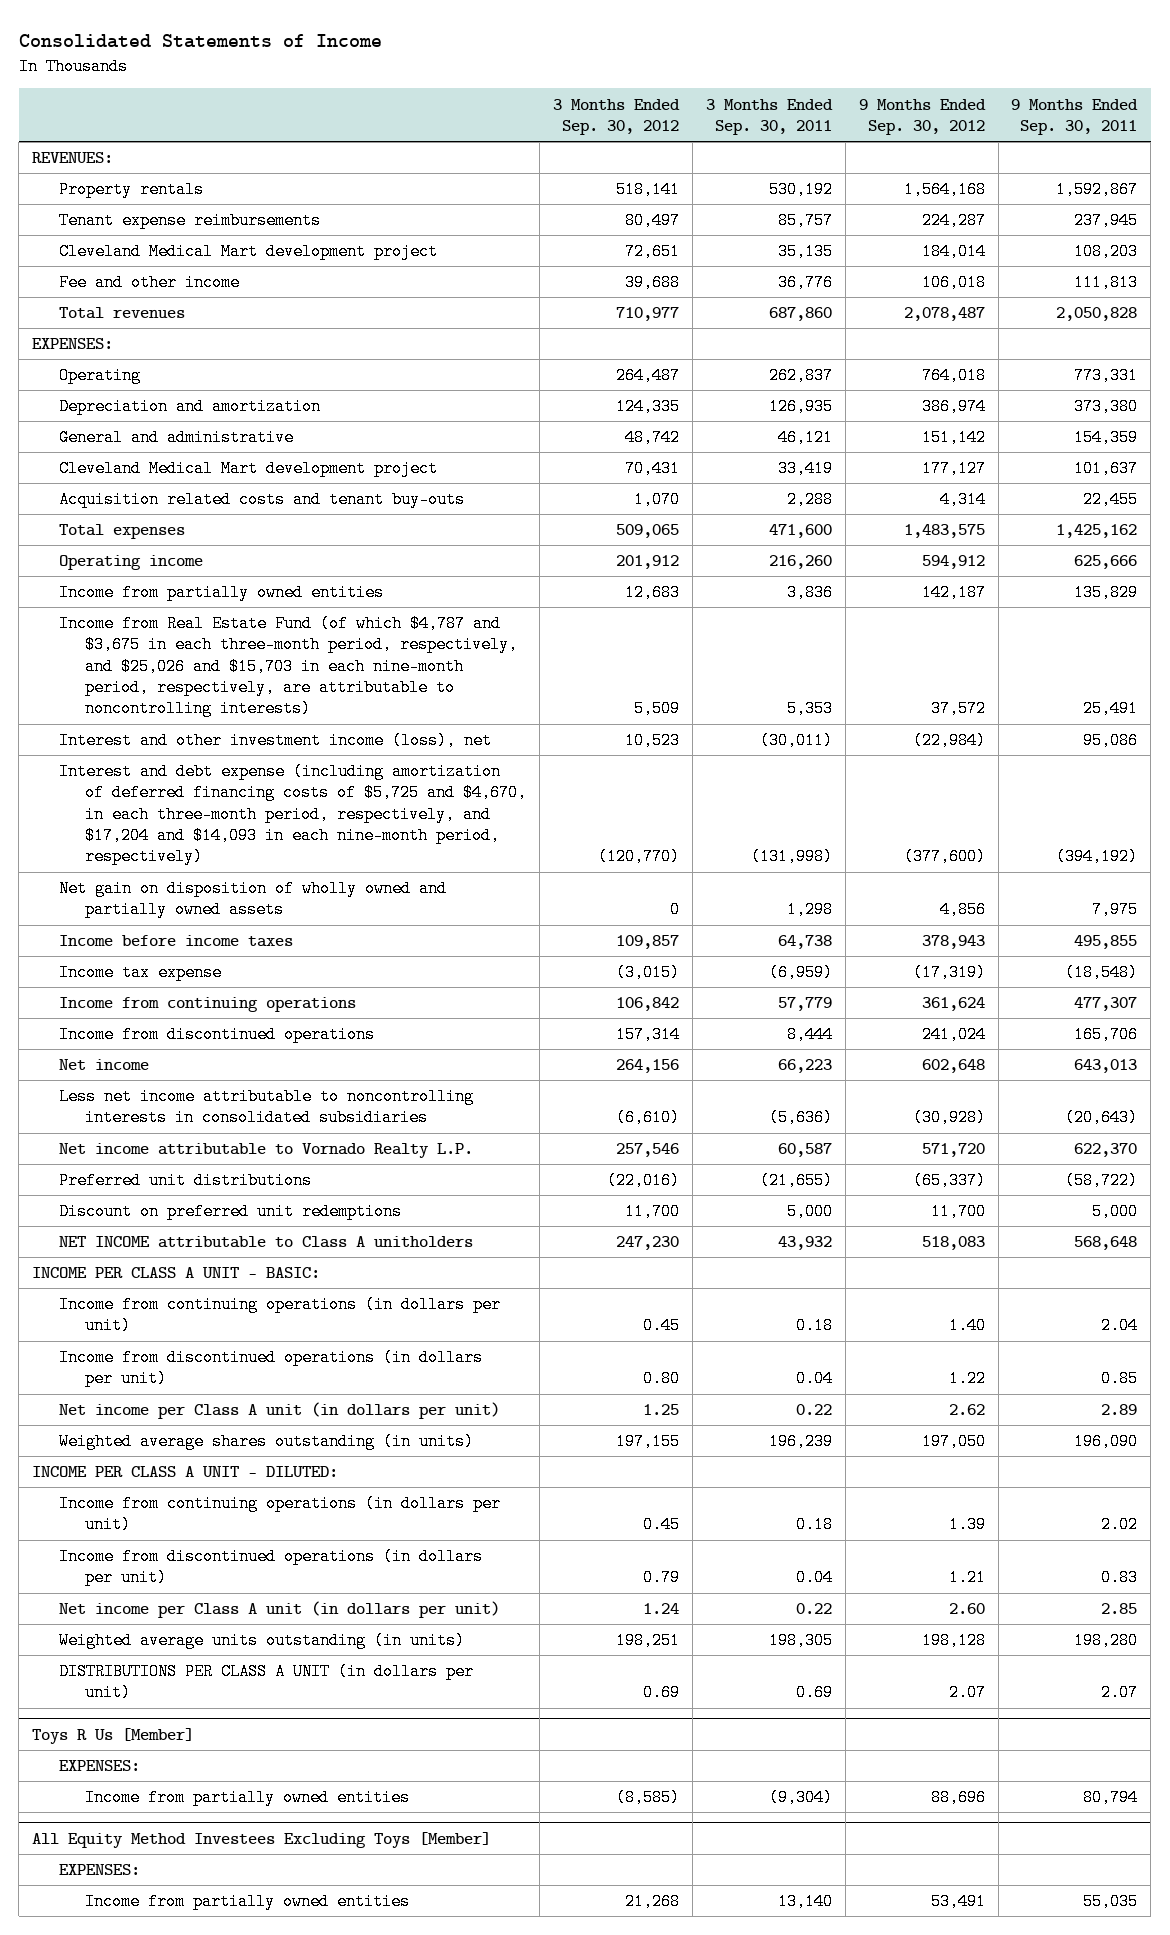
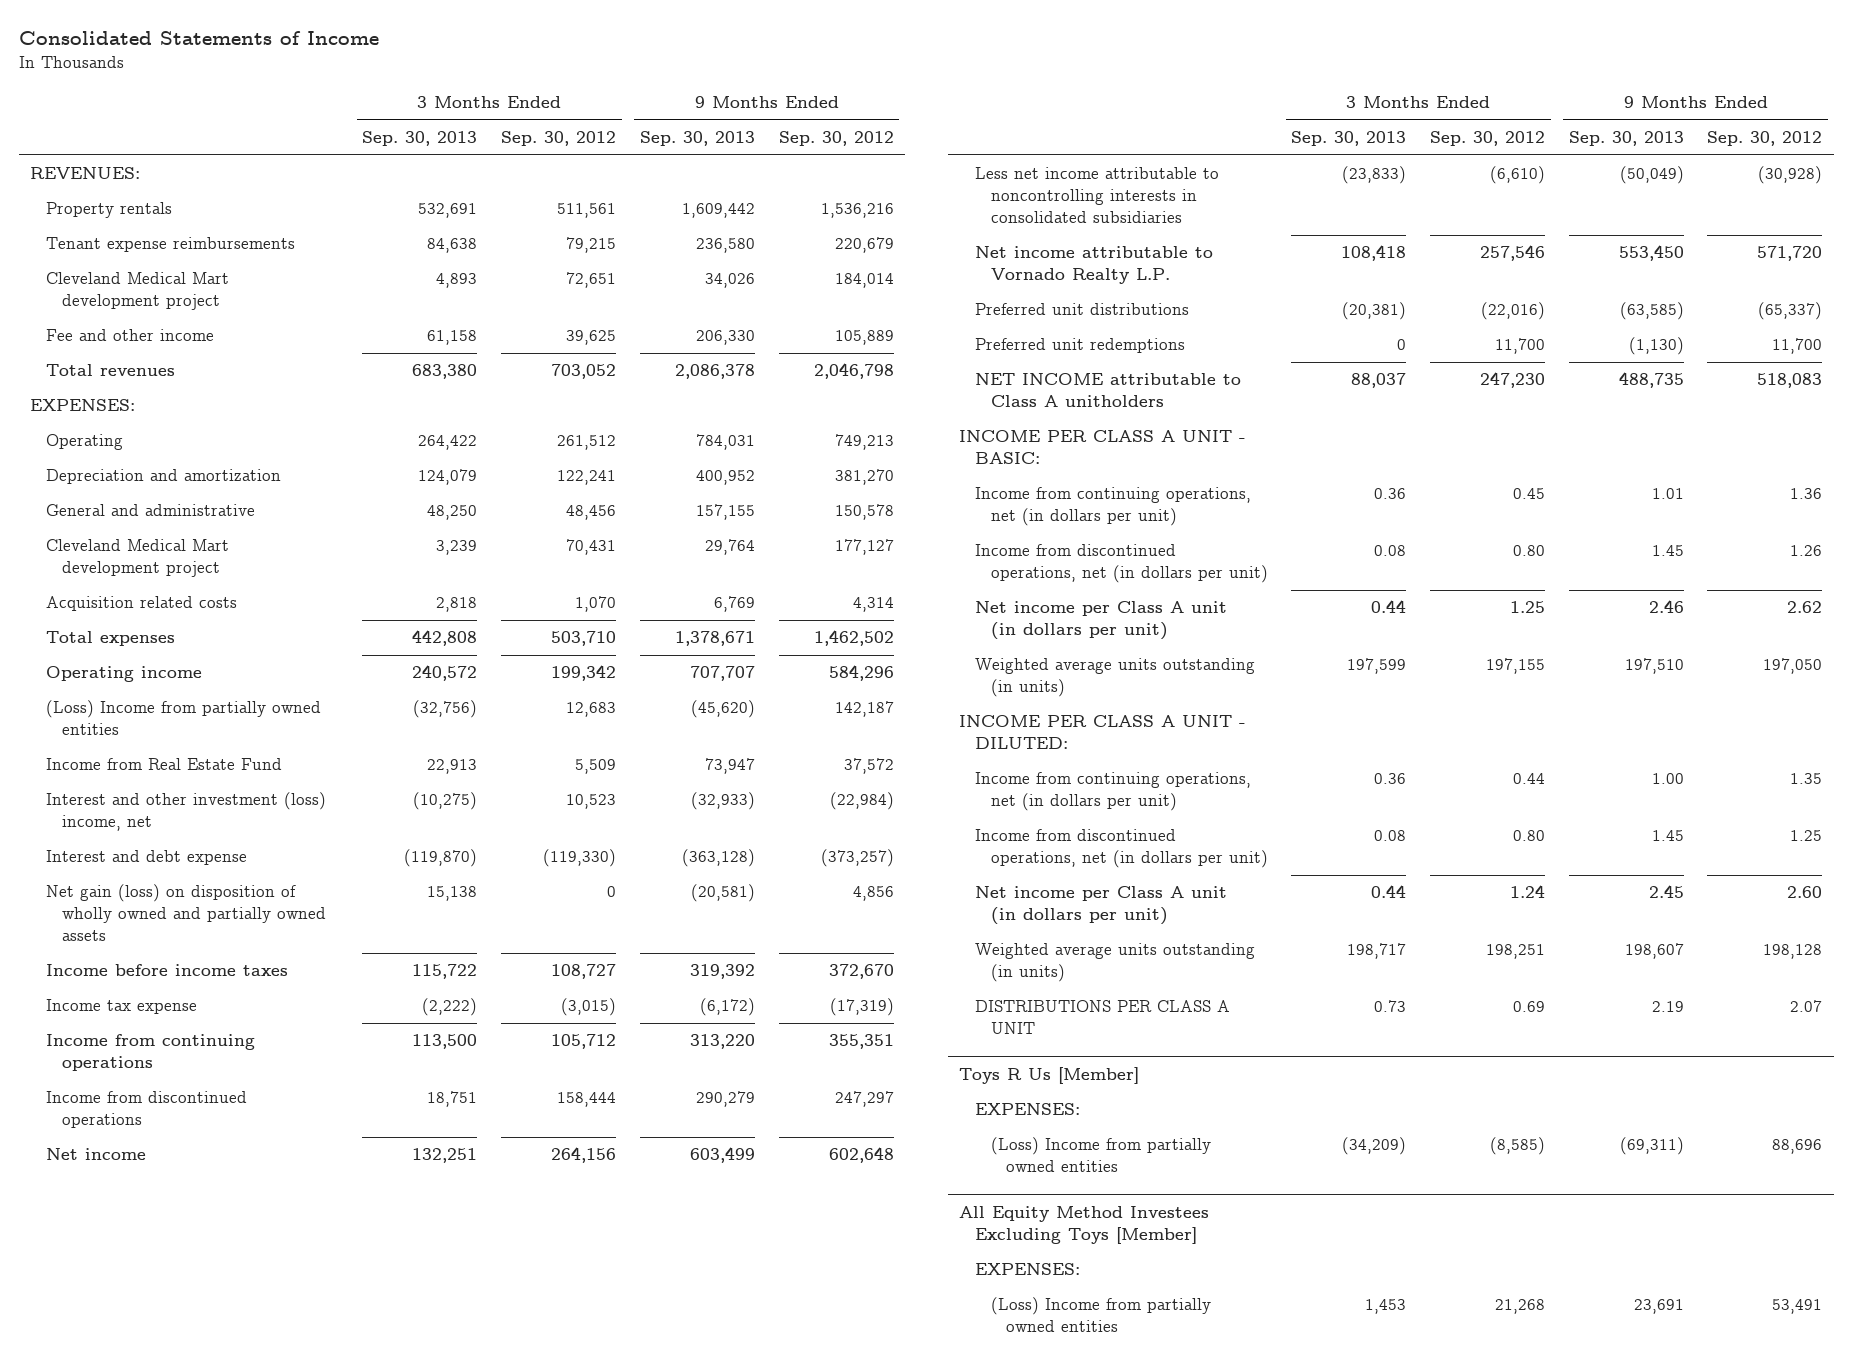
[705,98,833,135] 3 Months Ended Sep. 30, 2011 -> none
[1011,98,1139,135] 9 Months Ended Sep. 30, 2011 -> none
none -> [362,130,478,146] Sep. 30, 2013
none -> [639,130,755,146] Sep. 30, 2013
[615,181,680,199] 518,141 -> [557,203,617,219] 511,561
[903,181,986,199] 1,564,168 -> [820,203,894,219] 1,536,216
[624,212,680,230] 80,497 -> [566,237,617,254] 79,215
[921,212,986,230] 224,287 -> [834,237,894,254] 220,679
[624,274,680,292] 39,688 -> [566,330,617,346] 39,625
[921,274,986,292] 106,018 -> [834,330,894,346] 105,889
[615,307,679,322] 710,977 -> [551,364,617,380] 703,052
[903,307,985,322] 2,078,487 -> [813,363,894,380] 2,046,798
[615,367,680,385] 264,487 -> [557,435,617,451] 261,512
[921,367,986,385] 764,018 -> [834,434,894,451] 749,213
[615,398,680,416] 124,335 -> [557,470,617,486] 122,241
[921,398,986,416] 386,974 -> [834,469,894,486] 381,270
[624,429,680,447] 48,742 -> [566,505,617,521] 48,456
[921,429,986,447] 151,142 -> [834,504,894,521] 150,578
[58,763,528,866] Interest and debt expense (including amortization of deferred financing costs of $5,725 and $4,670, in each three-month period, respectively, and $17,204 and $14,093 in each nine-month period, respectively) -> none
[58,491,465,509] Acquisition related costs and tenant buy-outs -> [46,596,238,612] Acquisition related costs
[615,524,679,539] 509,065 -> [551,631,617,647] 503,710
[903,524,985,539] 1,483,575 -> [813,630,894,647] 1,462,502
[615,555,679,570] 201,912 -> [551,665,617,682] 199,342
[921,555,985,570] 594,912 -> [828,665,894,682] 584,296
[58,584,384,602] Income from partially owned entities -> [46,700,322,736] (Loss) Income from partially owned entities
[58,615,519,718] Income from Real Estate Fund (of which $4,787 and $3,675 in each three-month period, respectively, and $25,026 and $15,703 in each nine-month period, respectively, are attributable to noncontrolling interests) -> [46,758,283,771] Income from Real Estate Fund
[58,732,492,750] Interest and other investment income (loss), net -> [46,792,327,832] Interest and other investment (loss) income, net
none -> [46,850,248,866] Interest and debt expense
[58,880,447,919] Net gain on disposition of wholly owned and partially owned assets -> [46,884,326,942] Net gain (loss) on disposition of wholly owned and partially owned assets
[615,935,679,950] 109,857 -> [551,964,617,980] 108,727
[921,935,985,950] 378,943 -> [828,964,894,980] 372,670
[615,997,679,1012] 106,842 -> [551,1034,617,1050] 105,712
[921,997,985,1012] 361,624 -> [828,1034,894,1050] 355,351
[615,1026,680,1044] 157,314 -> [557,1092,617,1108] 158,444
[921,1026,986,1044] 241,024 -> [834,1091,894,1108] 247,297
[58,1203,402,1221] Discount on preferred unit redemptions -> [975,338,1186,354] Preferred unit redemptions
[58,1296,501,1335] Income from continuing operations (in dollars per unit) -> [975,487,1252,527] Income from continuing operations, net (in dollars per unit)
[948,1317,986,1335] 1.40 -> [1790,488,1823,500] 1.36
[58,1349,483,1388] Income from discontinued operations (in dollars per unit) -> [975,544,1268,584] Income from discontinued operations, net (in dollars per unit)
[948,1370,986,1388] 1.22 -> [1790,545,1823,557] 1.26
[58,1433,474,1451] Weighted average shares outstanding (in units) -> [975,658,1256,698] Weighted average units outstanding (in units)
[58,1495,501,1534] Income from continuing operations (in dollars per unit) -> [975,772,1252,812] Income from continuing operations, net (in dollars per unit)
[642,1516,680,1534] 0.45 -> [1513,773,1546,785] 0.44
[948,1516,986,1534] 1.39 -> [1790,773,1823,785] 1.35
[58,1548,483,1587] Income from discontinued operations (in dollars per unit) -> [975,829,1268,869] Income from discontinued operations, net (in dollars per unit)
[642,1569,680,1587] 0.79 -> [1513,830,1546,842] 0.80
[948,1569,986,1587] 1.21 -> [1790,830,1823,842] 1.25
[58,1663,474,1702] DISTRIBUTIONS PER CLASS A UNIT (in dollars per unit) -> [975,1000,1231,1035] DISTRIBUTIONS PER CLASS A UNIT
[85,1789,411,1807] Income from partially owned entities -> [990,1137,1211,1173] (Loss) Income from partially owned entities
[85,1893,411,1911] Income from partially owned entities -> [990,1297,1211,1333] (Loss) Income from partially owned entities

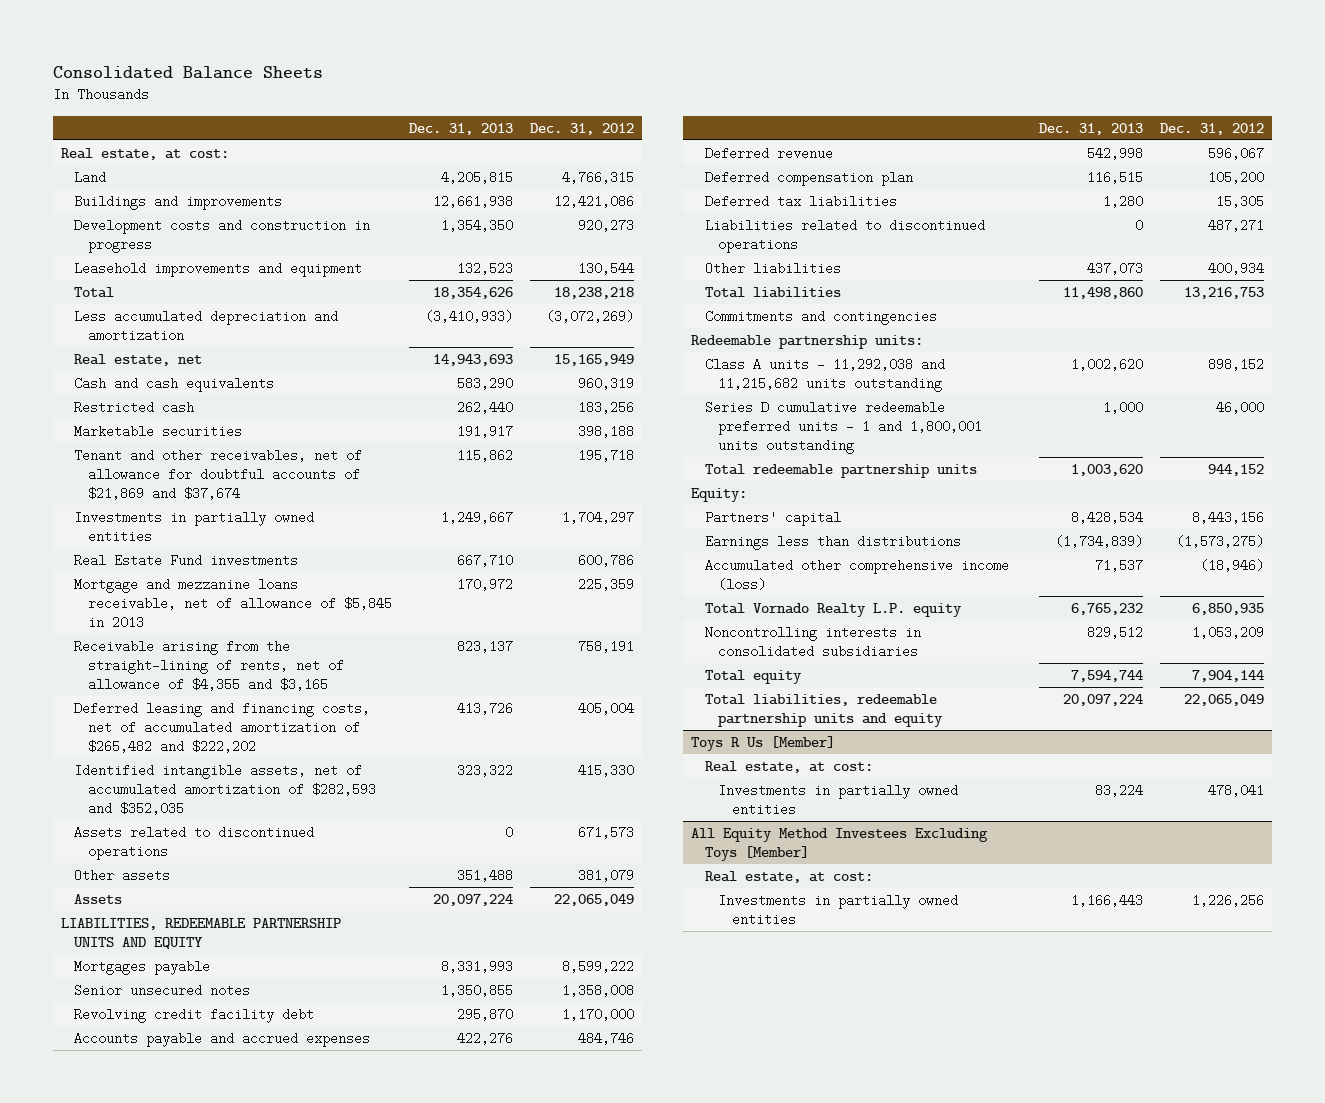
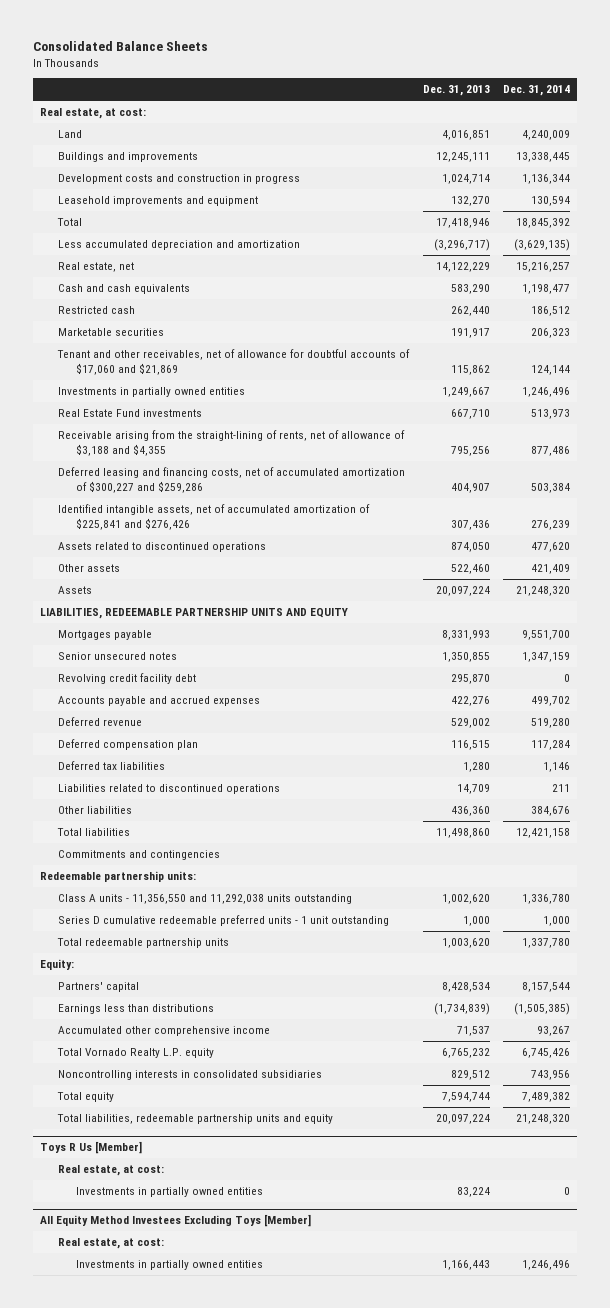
[529,122,634,135] Dec. 31, 2012 -> none
none -> [503,85,571,97] Dec. 31, 2014
[440,170,513,184] 4,205,815 -> [441,130,490,141] 4,016,851
[432,194,513,208] 12,661,938 -> [435,152,490,163] 12,245,111
[440,218,513,232] 1,354,350 -> [441,174,490,185] 1,024,714
[456,261,513,275] 132,523 -> [450,196,490,207] 132,270
[432,286,513,299] 18,354,626 -> [435,218,490,229] 17,418,946
[424,309,513,323] (3,410,933) -> [433,239,490,252] (3,296,717)
[432,353,513,366] 14,943,693 -> [435,262,490,273] 14,122,229
[74,448,363,500] Tenant and other receivables, net of allowance for doubtful accounts of $21,869 and $37,674 -> [56,349,410,375] Tenant and other receivables, net of allowance for doubtful accounts of $17,060 and $21,869
[74,577,393,629] Mortgage and mezzanine loans receivable, net of allowance of $5,845 in 2013 -> none
[74,639,345,691] Receivable arising from the straight-lining of rents, net of allowance of $4,355 and $3,165 -> [57,430,405,456] Receivable arising from the straight-lining of rents, net of allowance of $3,188 and $4,355
[456,639,513,653] 823,137 -> [450,445,490,456] 795,256
[74,701,371,753] Deferred leasing and financing costs, net of accumulated amortization of $265,482 and $222,202 -> [57,467,405,493] Deferred leasing and financing costs, net of accumulated amortization of $300,227 and $259,286
[456,701,513,715] 413,726 -> [450,482,490,493] 404,907
[74,763,377,815] Identified intangible assets, net of accumulated amortization of $282,593 and $352,035 -> [57,504,370,530] Identified intangible assets, net of accumulated amortization of $225,841 and $276,426
[456,763,513,777] 323,322 -> [450,519,490,530] 307,436
[504,825,513,839] 0 -> [450,542,490,553] 874,050
[456,868,513,882] 351,488 -> [450,564,490,575] 522,460
[1087,146,1144,160] 542,998 -> [450,718,490,729] 529,002
[1135,218,1144,232] 0 -> [456,784,490,795] 14,709
[1087,261,1144,275] 437,073 -> [450,806,490,817] 436,360
[704,357,945,392] Class A units - 11,292,038 and 11,215,682 units outstanding -> [57,894,352,905] Class A units - 11,356,550 and 11,292,038 units outstanding
[704,400,983,454] Series D cumulative redeemable preferred units - 1 and 1,800,001 units outstanding -> [57,915,389,927] Series D cumulative redeemable preferred units - 1 unit outstanding
[704,558,1009,591] Accumulated other comprehensive income (loss) -> [57,1026,270,1037] Accumulated other comprehensive income

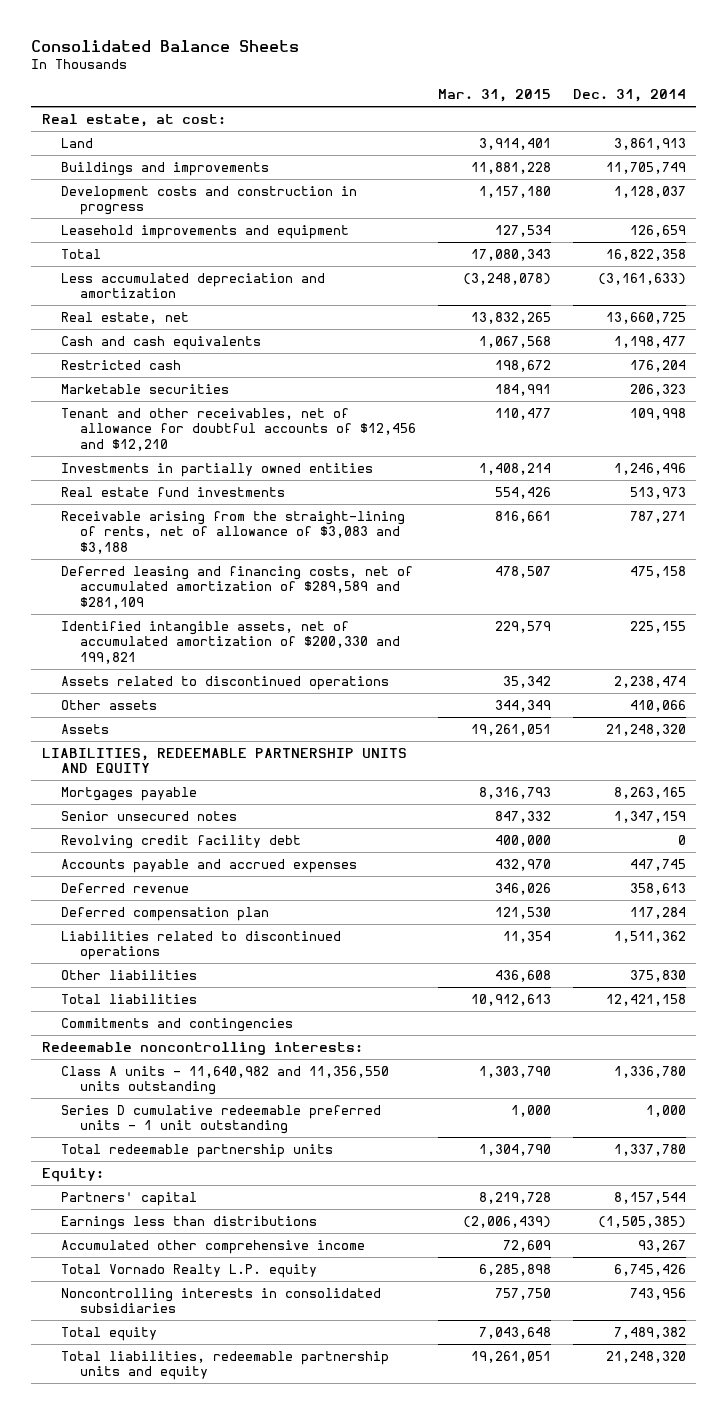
[422,85,490,97] Dec. 31, 2013 -> none
none -> [437,89,551,103] Mar. 31, 2015
[522,130,571,141] 4,240,009 -> [613,137,686,150] 3,861,913
[516,152,571,163] 13,338,445 -> [605,161,686,174] 11,705,749
[522,174,571,185] 1,136,344 -> [613,185,686,198] 1,128,037
[531,196,571,207] 130,594 -> [629,224,686,237] 126,659
[516,218,571,229] 18,845,392 -> [605,248,686,261] 16,822,358
[514,239,571,252] (3,629,135) -> [597,272,686,285] (3,161,633)
[516,262,571,273] 15,216,257 -> [605,311,686,324] 13,660,725
[531,306,571,317] 186,512 -> [629,359,686,372] 176,204
[56,349,410,375] Tenant and other receivables, net of allowance for doubtful accounts of $17,060 and $21,869 -> [61,407,417,451] Tenant and other receivables, net of allowance for doubtful accounts of $12,456 and $12,210
[531,364,571,375] 124,144 -> [629,407,686,420] 109,998
[57,409,202,418] Real Estate Fund investments -> [61,486,286,497] Real estate fund investments
[57,430,405,456] Receivable arising from the straight-lining of rents, net of allowance of $3,188 and $4,355 -> [61,510,406,554] Receivable arising from the straight-lining of rents, net of allowance of $3,083 and $3,188
[531,445,571,456] 877,486 -> [629,510,686,523] 787,271
[57,467,405,493] Deferred leasing and financing costs, net of accumulated amortization of $300,227 and $259,286 -> [61,565,414,609] Deferred leasing and financing costs, net of accumulated amortization of $289,589 and $281,109
[531,482,571,493] 503,384 -> [629,565,686,578] 475,158
[57,504,370,530] Identified intangible assets, net of accumulated amortization of $225,841 and $276,426 -> [61,620,401,664] Identified intangible assets, net of accumulated amortization of $200,330 and 199,821
[531,519,571,530] 276,239 -> [629,620,686,633] 225,155
[531,542,571,553] 477,620 -> [613,675,686,688] 2,238,474
[531,564,571,575] 421,409 -> [629,699,686,712] 410,066
[522,630,571,641] 9,551,700 -> [613,786,686,799] 8,263,165
[531,696,571,707] 499,702 -> [629,858,686,871] 447,745
[531,718,571,729] 519,280 -> [629,882,686,895] 358,613
[57,761,165,771] Deferred tax liabilities -> none
[552,784,571,793] 211 -> [613,930,686,943] 1,511,362
[531,806,571,817] 384,676 -> [629,969,686,982] 375,830
[39,871,196,883] Redeemable partnership units: -> [42,1041,364,1055] Redeemable noncontrolling interests:
[57,894,352,905] Class A units - 11,356,550 and 11,292,038 units outstanding -> [61,1065,390,1096] Class A units - 11,640,982 and 11,356,550 units outstanding
[39,1141,142,1155] Toys R Us [Member] -> none
[57,1165,164,1177] Real estate, at cost: -> none
[75,1187,263,1198] Investments in partially owned entities -> none
[39,1214,311,1228] All Equity Method Investees Excluding Toys [Member] -> none
[57,1238,164,1250] Real estate, at cost: -> none
[75,1260,263,1271] Investments in partially owned entities -> none

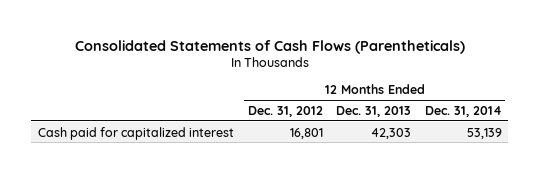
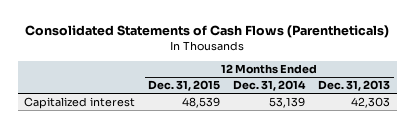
[247,105,323,117] Dec. 31, 2012 -> none
none -> [148,80,221,92] Dec. 31, 2015
[38,126,235,140] Cash paid for capitalized interest -> [24,97,136,110] Capitalized interest

